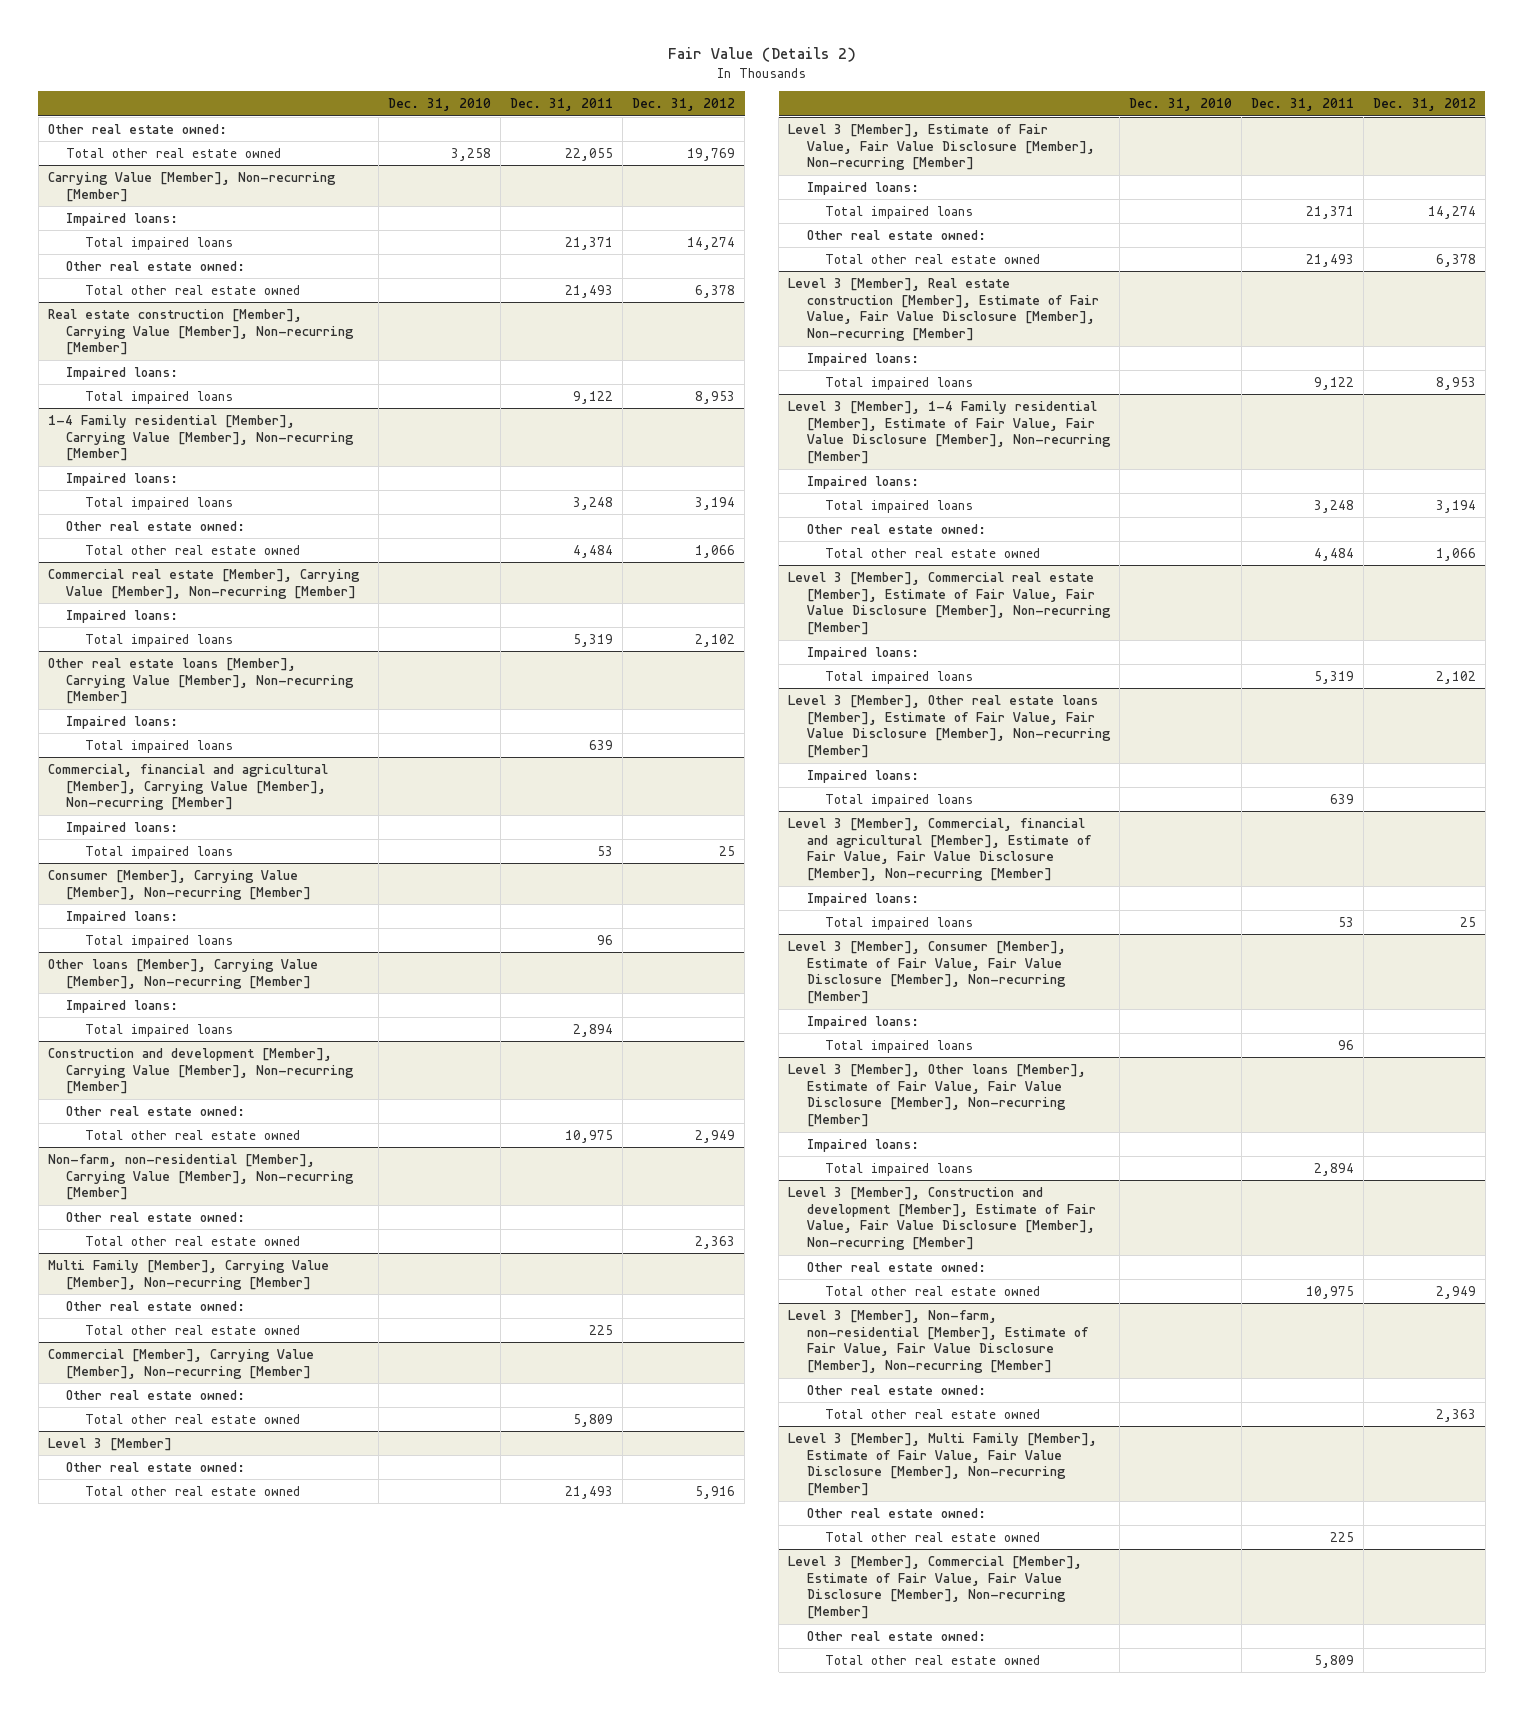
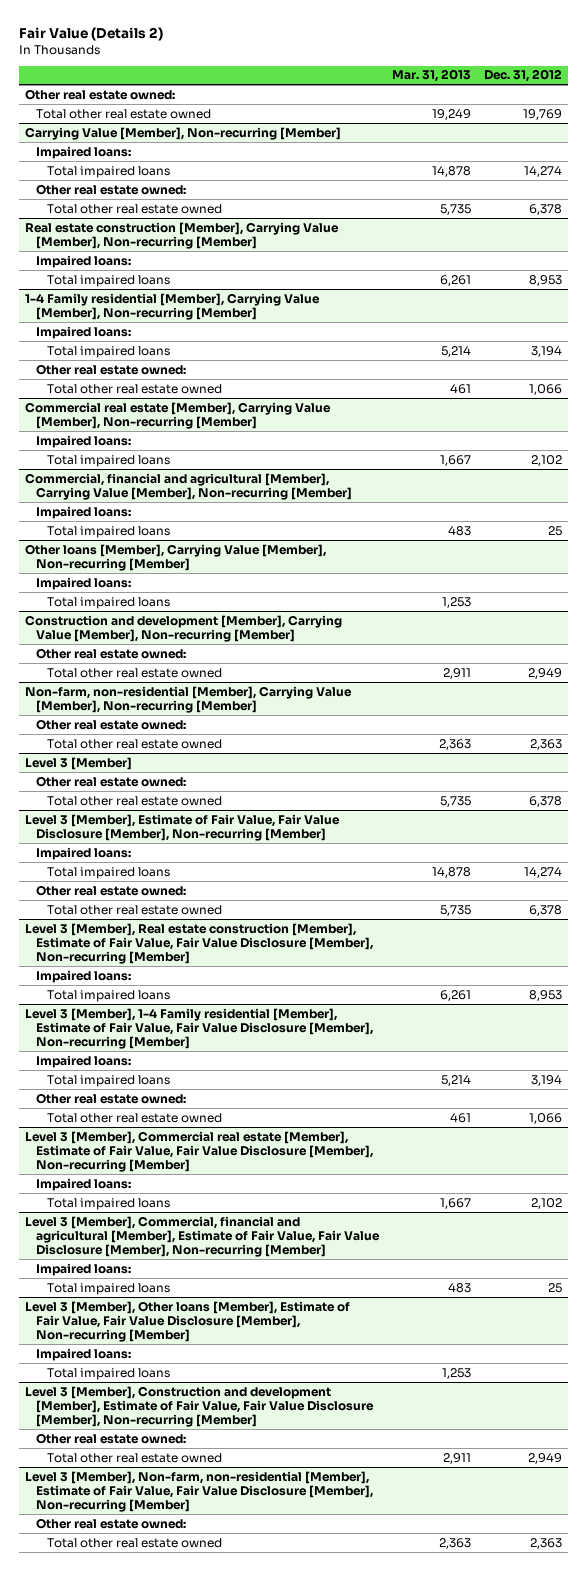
[388,98,492,112] Dec. 31, 2010 -> none
[510,98,614,112] Dec. 31, 2011 -> none
none -> [391,69,471,83] Mar. 31, 2013
[47,657,355,705] Other real estate loans [Member], Carrying Value [Member], Non-recurring [Member] -> none
[66,715,179,729] Impaired loans: -> none
[85,739,234,753] Total impaired loans -> none
[47,869,312,900] Consumer [Member], Carrying Value [Member], Non-recurring [Member] -> none
[66,910,179,924] Impaired loans: -> none
[85,934,234,948] Total impaired loans -> none
[47,1259,329,1290] Multi Family [Member], Carrying Value [Member], Non-recurring [Member] -> none
[66,1300,246,1311] Other real estate owned: -> none
[85,1324,301,1335] Total other real estate owned -> none
[47,1348,314,1379] Commercial [Member], Carrying Value [Member], Non-recurring [Member] -> none
[66,1389,246,1400] Other real estate owned: -> none
[85,1413,301,1424] Total other real estate owned -> none
[695,1485,736,1499] 5,916 -> [528,795,562,807] 6,378
[788,694,1111,759] Level 3 [Member], Other real estate loans [Member], Estimate of Fair Value, Fair Value Disclosure [Member], Non-recurring [Member] -> none
[806,769,919,783] Impaired loans: -> none
[825,793,974,807] Total impaired loans -> none
[788,940,1067,1005] Level 3 [Member], Consumer [Member], Estimate of Fair Value, Fair Value Disclosure [Member], Non-recurring [Member] -> none
[806,1015,919,1029] Impaired loans: -> none
[825,1039,974,1053] Total impaired loans -> none
[788,1432,1098,1497] Level 3 [Member], Multi Family [Member], Estimate of Fair Value, Fair Value Disclosure [Member], Non-recurring [Member] -> none
[806,1507,986,1518] Other real estate owned: -> none
[825,1531,1041,1542] Total other real estate owned -> none
[788,1555,1083,1620] Level 3 [Member], Commercial [Member], Estimate of Fair Value, Fair Value Disclosure [Member], Non-recurring [Member] -> none
[806,1630,986,1641] Other real estate owned: -> none
[825,1654,1041,1665] Total other real estate owned -> none

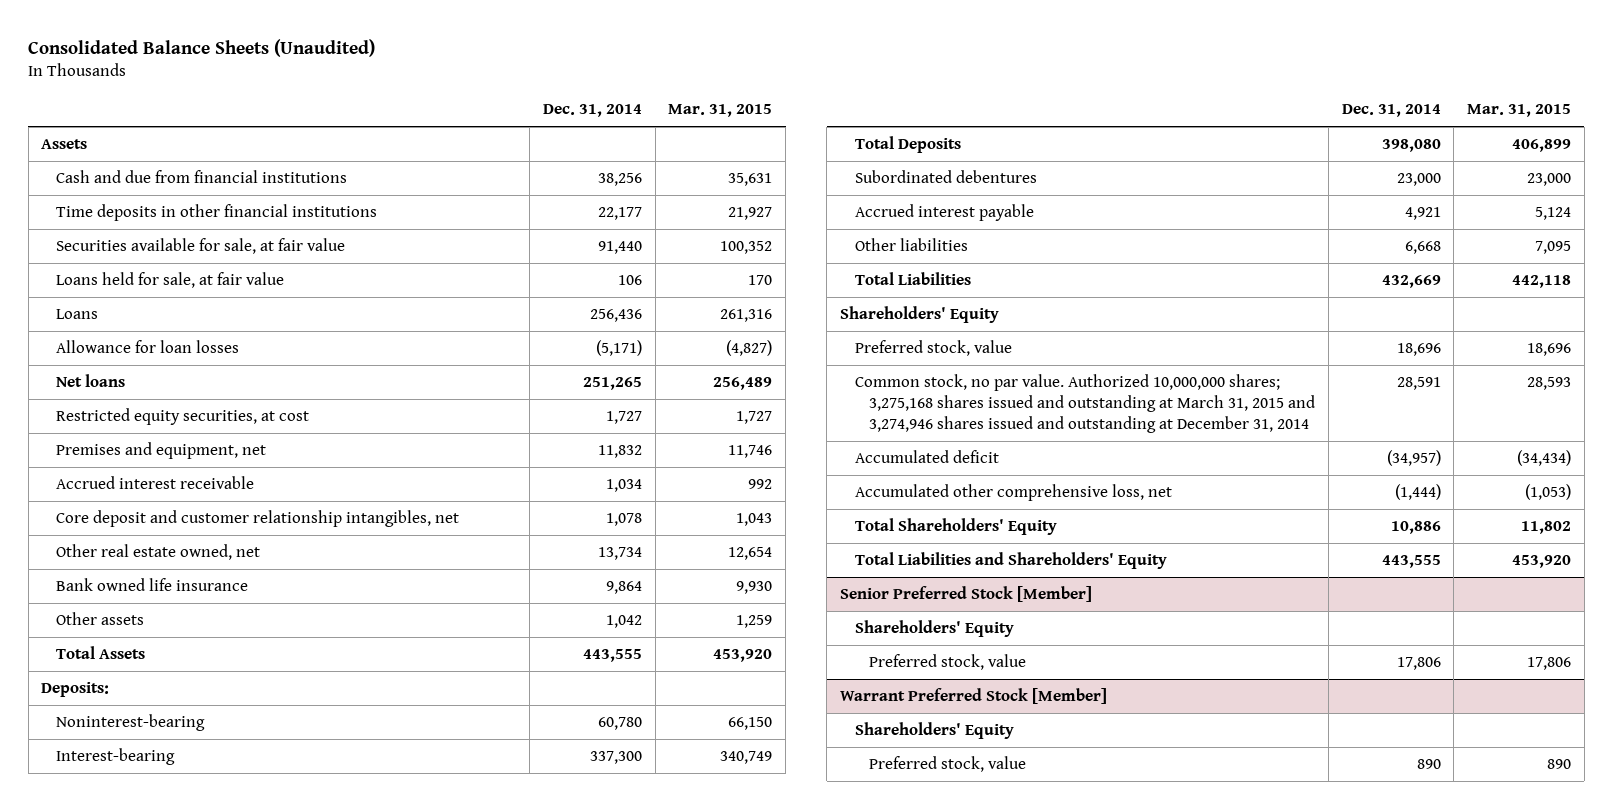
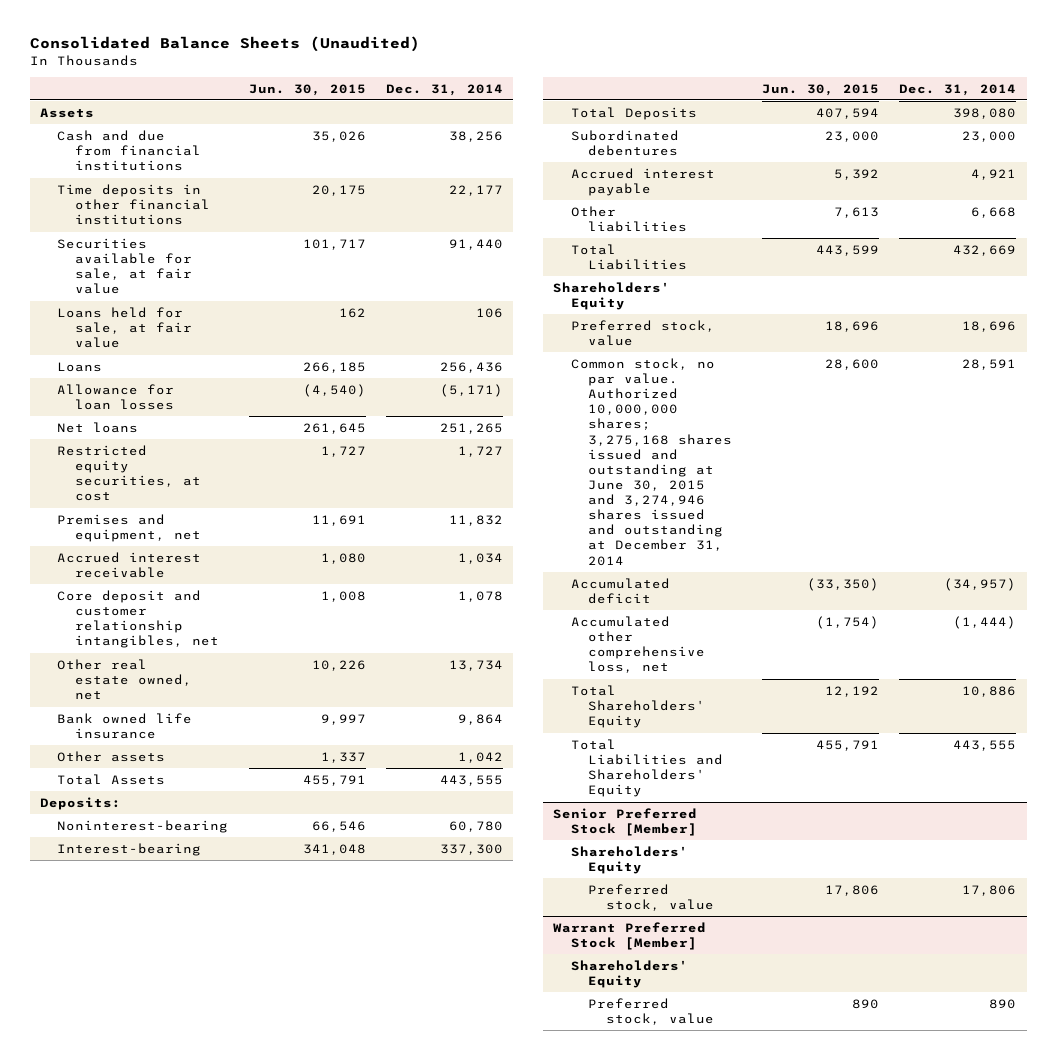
[668,104,773,118] Mar. 31, 2015 -> none
none -> [248,83,366,96] Jun. 30, 2015
[854,374,1316,433] Common stock, no par value. Authorized 10,000,000 shares; 3,275,168 shares issued and outstanding at March 31, 2015 and 3,274,946 shares issued and outstanding at December 31, 2014 -> [570,357,733,566] Common stock, no par value. Authorized 10,000,000 shares; 3,275,168 shares issued and outstanding at June 30, 2015 and 3,274,946 shares issued and outstanding at December 31, 2014

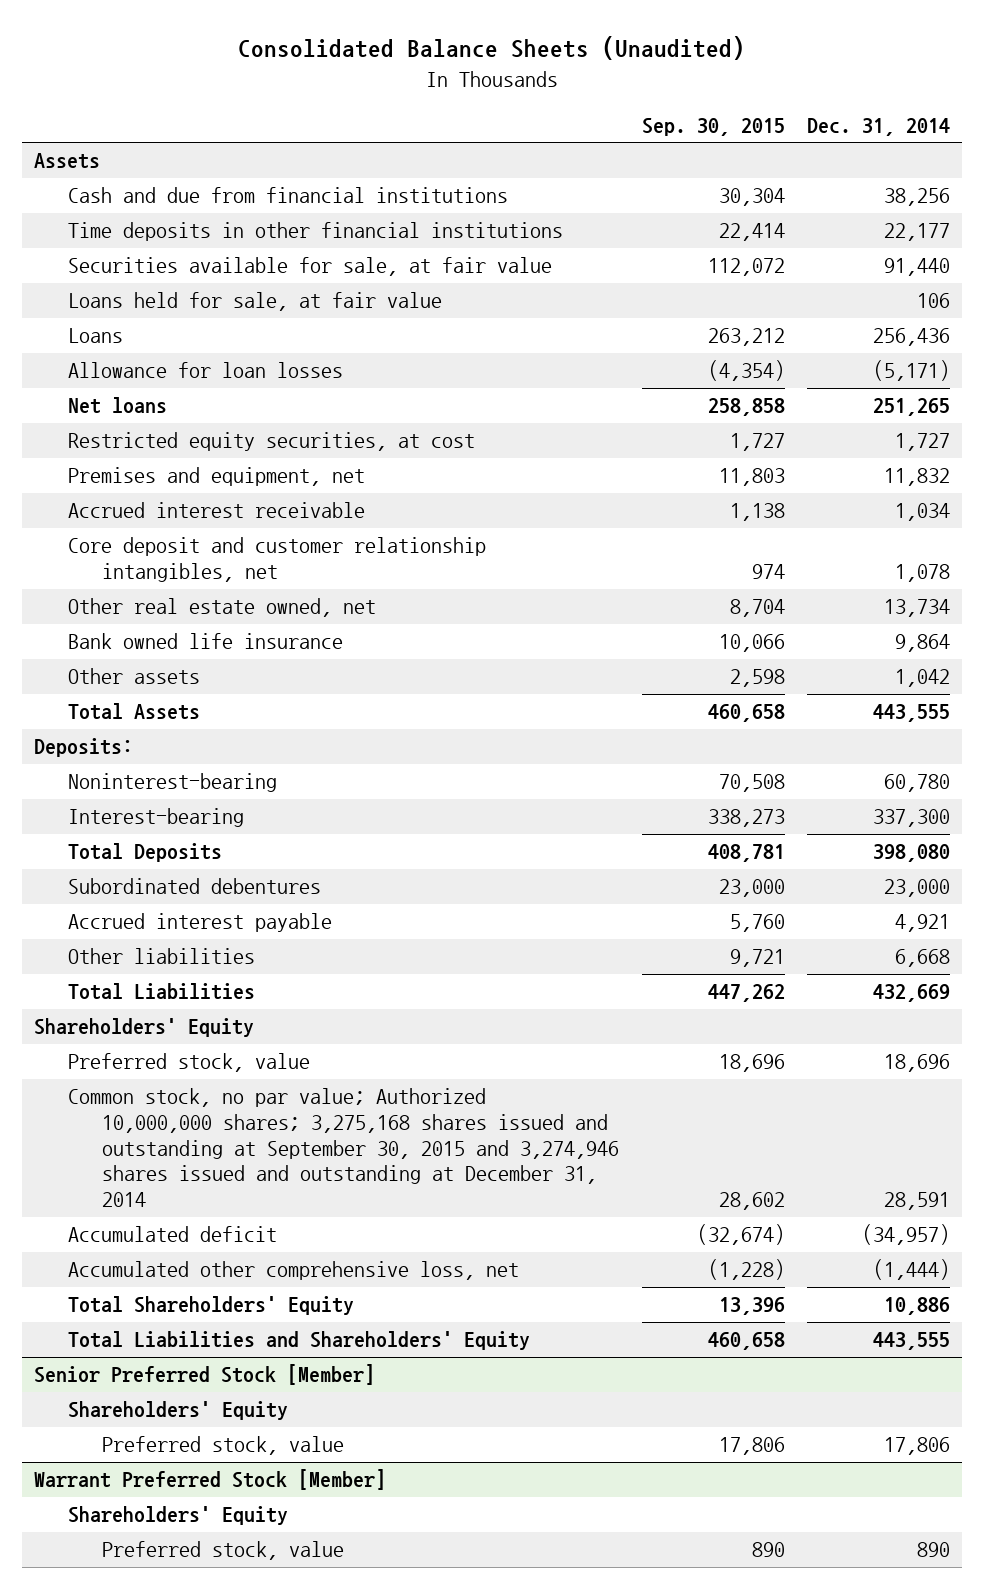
[248,83,366,96] Jun. 30, 2015 -> none
none -> [641,117,785,136] Sep. 30, 2015
[570,357,733,566] Common stock, no par value. Authorized 10,000,000 shares; 3,275,168 shares issued and outstanding at June 30, 2015 and 3,274,946 shares issued and outstanding at December 31, 2014 -> [67,1088,619,1208] Common stock, no par value; Authorized 10,000,000 shares; 3,275,168 shares issued and outstanding at September 30, 2015 and 3,274,946 shares issued and outstanding at December 31, 2014

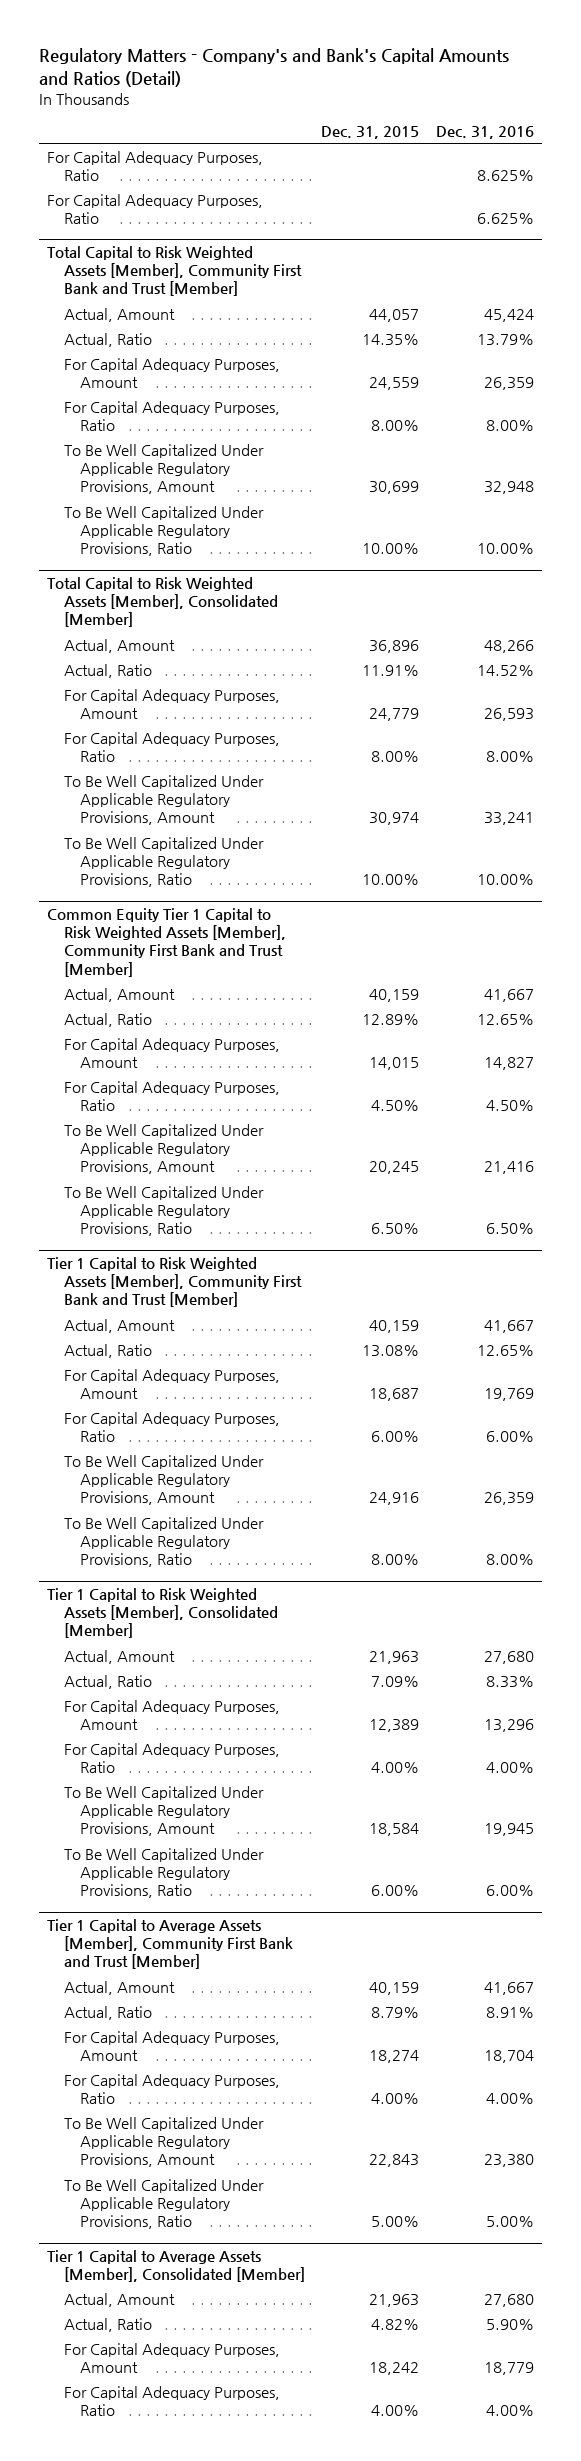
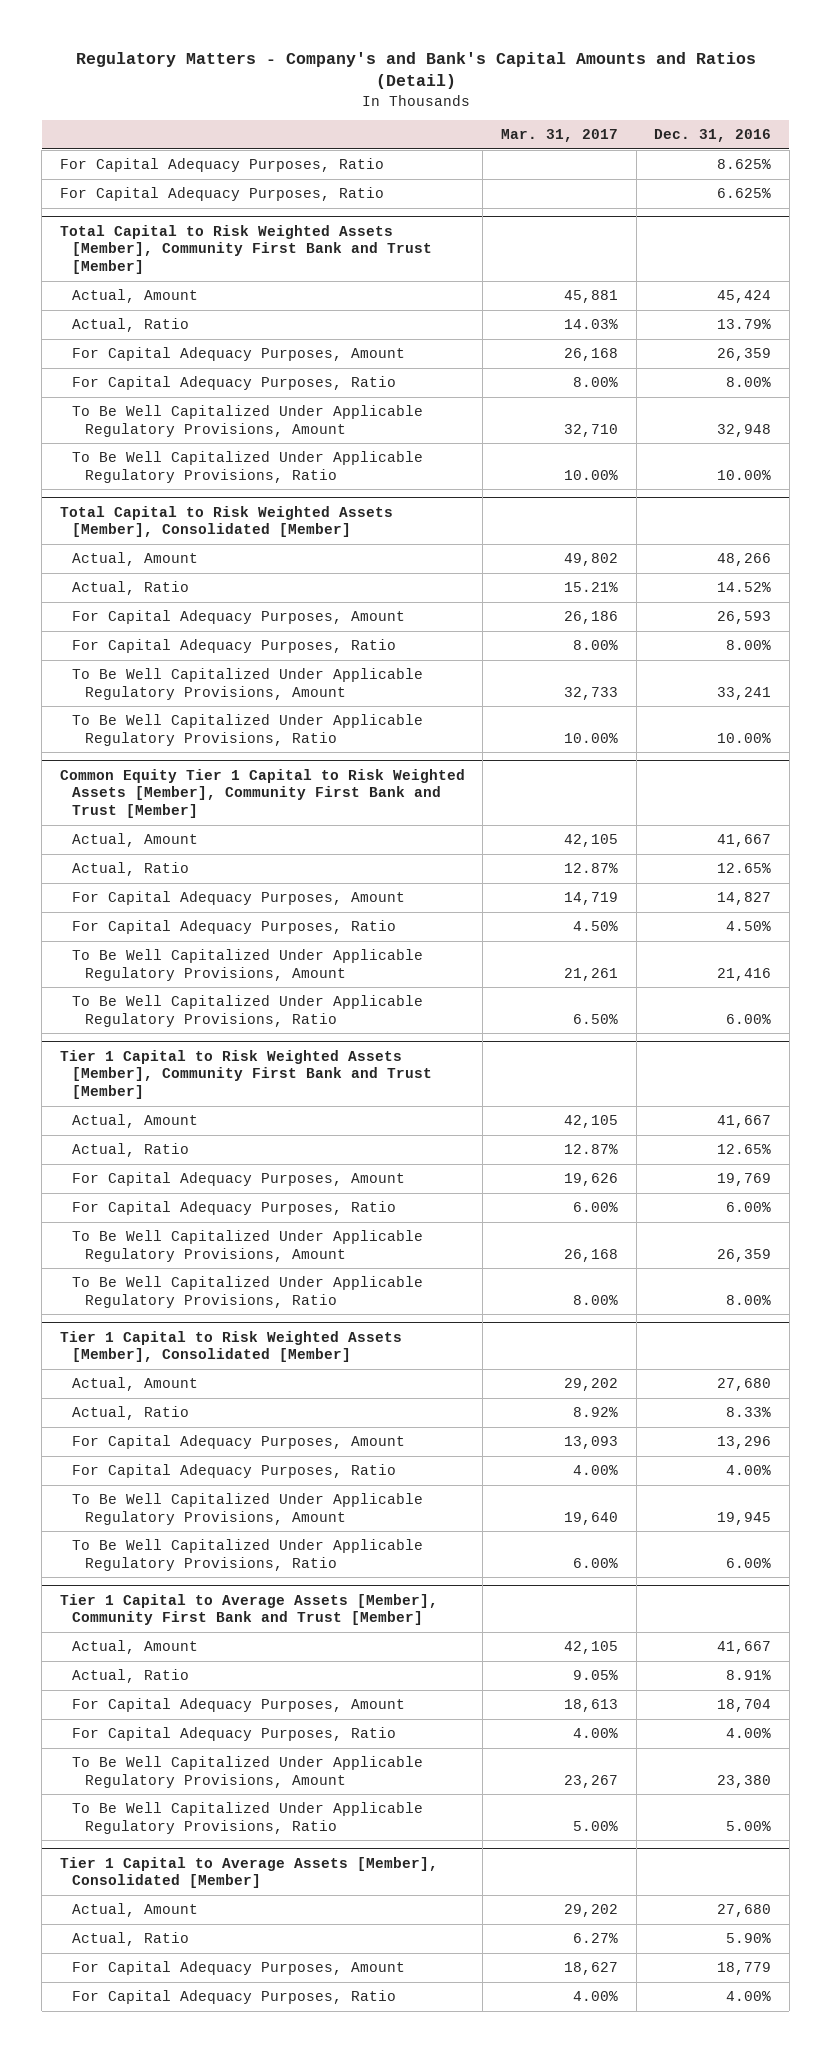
[321,125,420,139] Dec. 31, 2015 -> none
none -> [501,129,619,143] Mar. 31, 2017
[485,1223,534,1235] 6.50% -> [726,1013,772,1024] 6.00%

